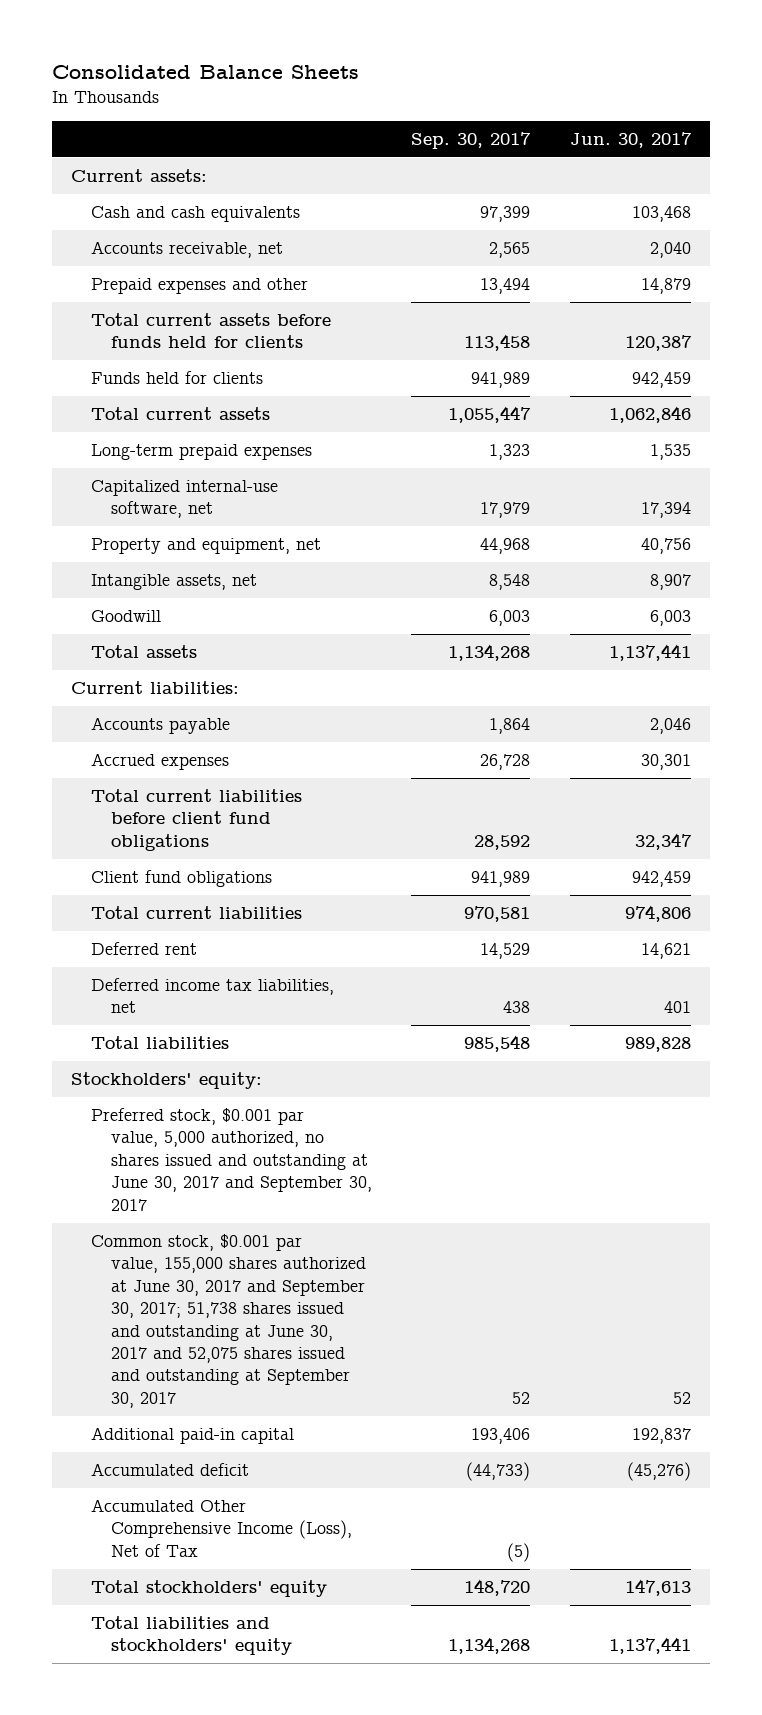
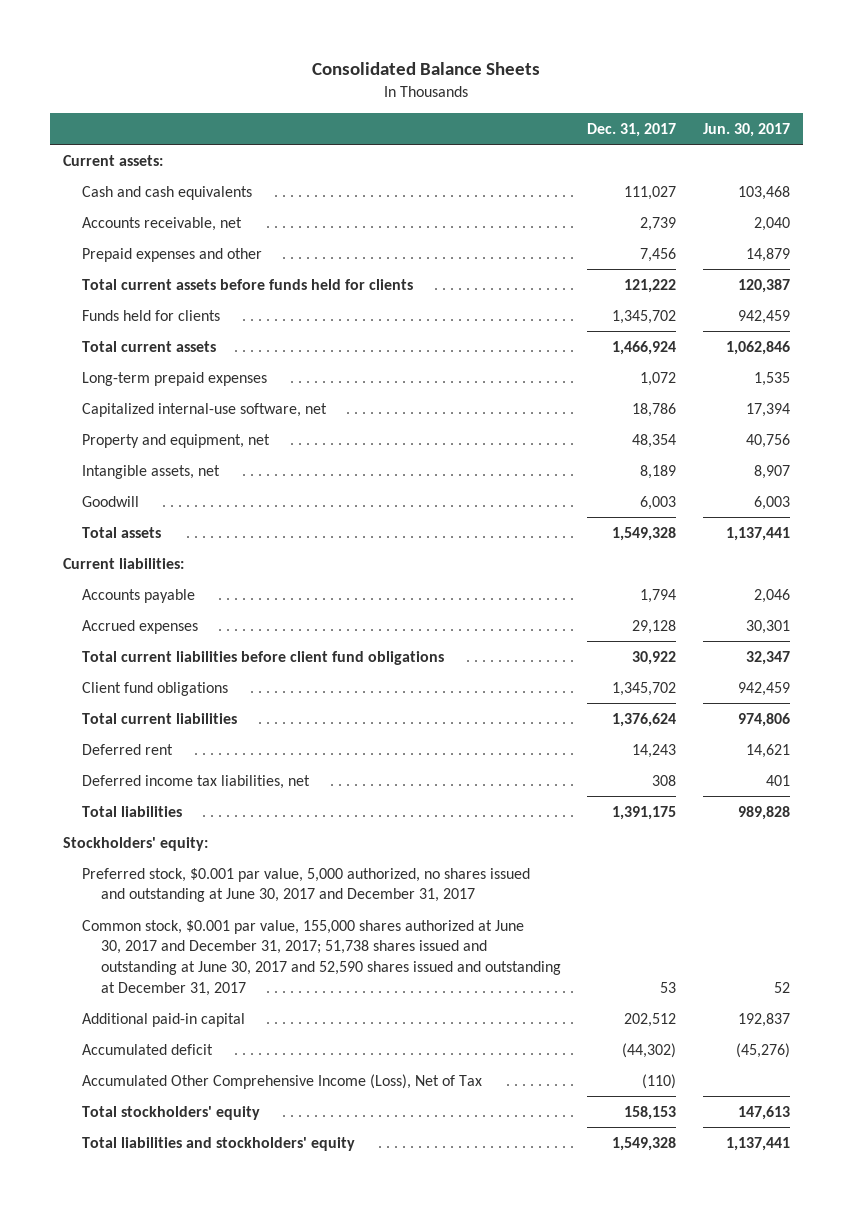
[411,131,532,149] Sep. 30, 2017 -> none
none -> [587,122,677,137] Dec. 31, 2017
[91,1108,372,1211] Preferred stock, $0.001 par value, 5,000 authorized, no shares issued and outstanding at June 30, 2017 and September 30, 2017 -> [81,867,530,903] Preferred stock, $0.001 par value, 5,000 authorized, no shares issued and outstanding at June 30, 2017 and December 31, 2017
[91,1234,366,1408] Common stock, $0.001 par value, 155,000 shares authorized at June 30, 2017 and September 30, 2017; 51,738 shares issued and outstanding at June 30, 2017 and 52,075 shares issued and outstanding at September 30, 2017 -> [81,919,561,997] Common stock, $0.001 par value, 155,000 shares authorized at June 30, 2017 and December 31, 2017; 51,738 shares issued and outstanding at June 30, 2017 and 52,590 shares issued and outstanding at December 31, 2017

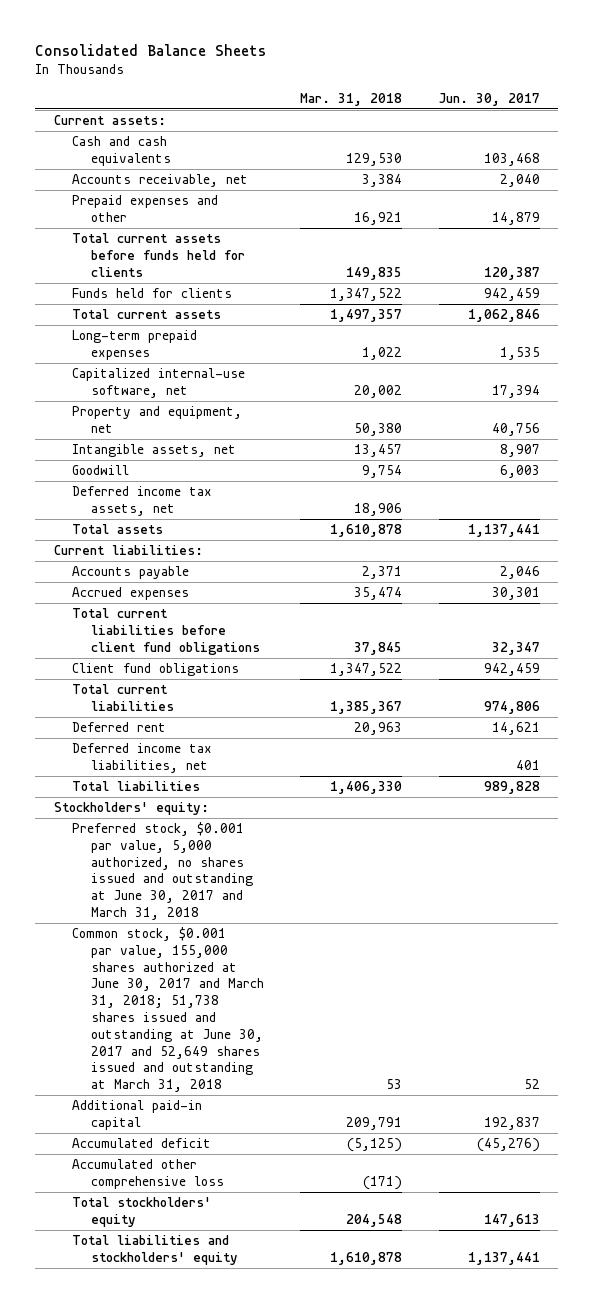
[587,122,677,137] Dec. 31, 2017 -> none
none -> [300,93,403,107] Mar. 31, 2018
none -> [72,486,213,516] Deferred income tax assets, net
[81,867,530,903] Preferred stock, $0.001 par value, 5,000 authorized, no shares issued and outstanding at June 30, 2017 and December 31, 2017 -> [72,822,253,921] Preferred stock, $0.001 par value, 5,000 authorized, no shares issued and outstanding at June 30, 2017 and March 31, 2018
[81,919,561,997] Common stock, $0.001 par value, 155,000 shares authorized at June 30, 2017 and December 31, 2017; 51,738 shares issued and outstanding at June 30, 2017 and 52,590 shares issued and outstanding at December 31, 2017 -> [72,927,264,1093] Common stock, $0.001 par value, 155,000 shares authorized at June 30, 2017 and March 31, 2018; 51,738 shares issued and outstanding at June 30, 2017 and 52,649 shares issued and outstanding at March 31, 2018
[81,1073,482,1089] Accumulated Other Comprehensive Income (Loss), Net of Tax -> [72,1159,224,1189] Accumulated other comprehensive loss

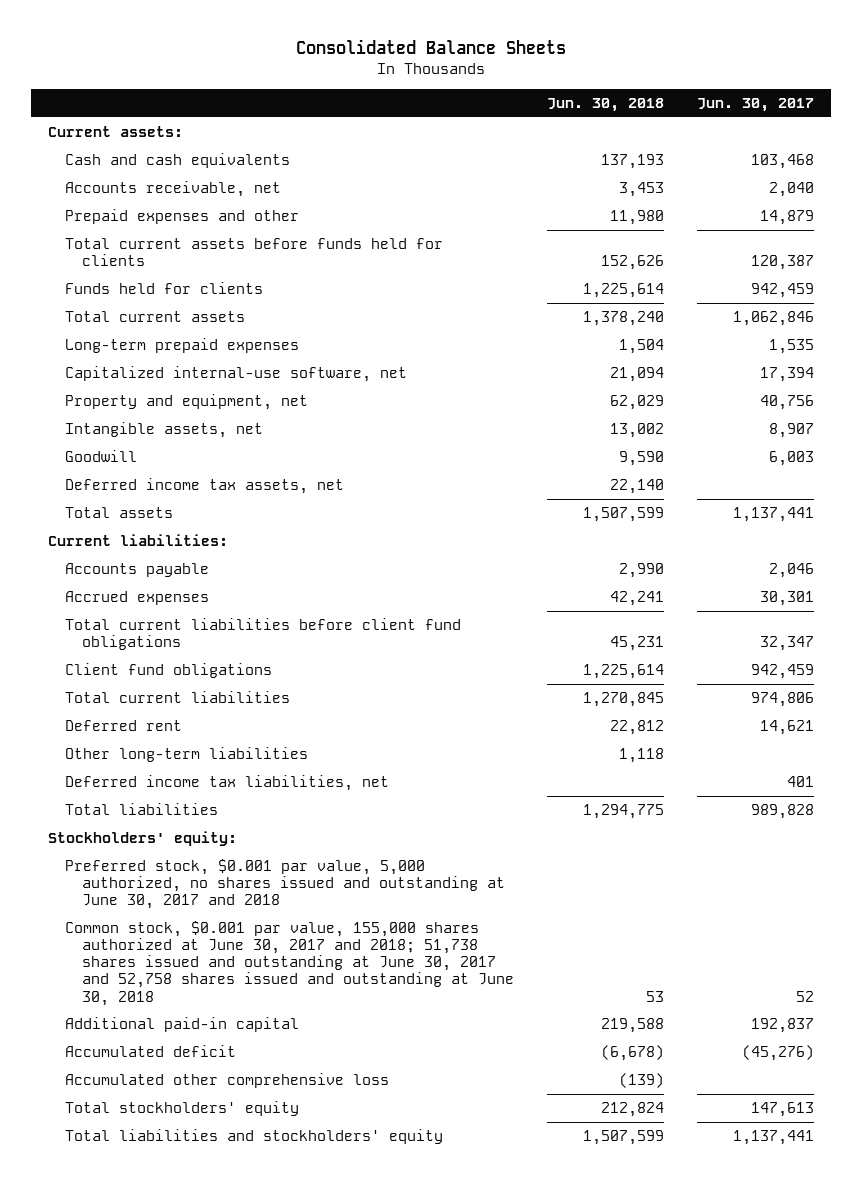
[300,93,403,107] Mar. 31, 2018 -> none
none -> [546,97,664,112] Jun. 30, 2018
none -> [64,747,308,763] Other long-term liabilities
[72,822,253,921] Preferred stock, $0.001 par value, 5,000 authorized, no shares issued and outstanding at June 30, 2017 and March 31, 2018 -> [64,859,505,910] Preferred stock, $0.001 par value, 5,000 authorized, no shares issued and outstanding at June 30, 2017 and 2018
[72,927,264,1093] Common stock, $0.001 par value, 155,000 shares authorized at June 30, 2017 and March 31, 2018; 51,738 shares issued and outstanding at June 30, 2017 and 52,649 shares issued and outstanding at March 31, 2018 -> [64,921,514,1006] Common stock, $0.001 par value, 155,000 shares authorized at June 30, 2017 and 2018; 51,738 shares issued and outstanding at June 30, 2017 and 52,758 shares issued and outstanding at June 30, 2018

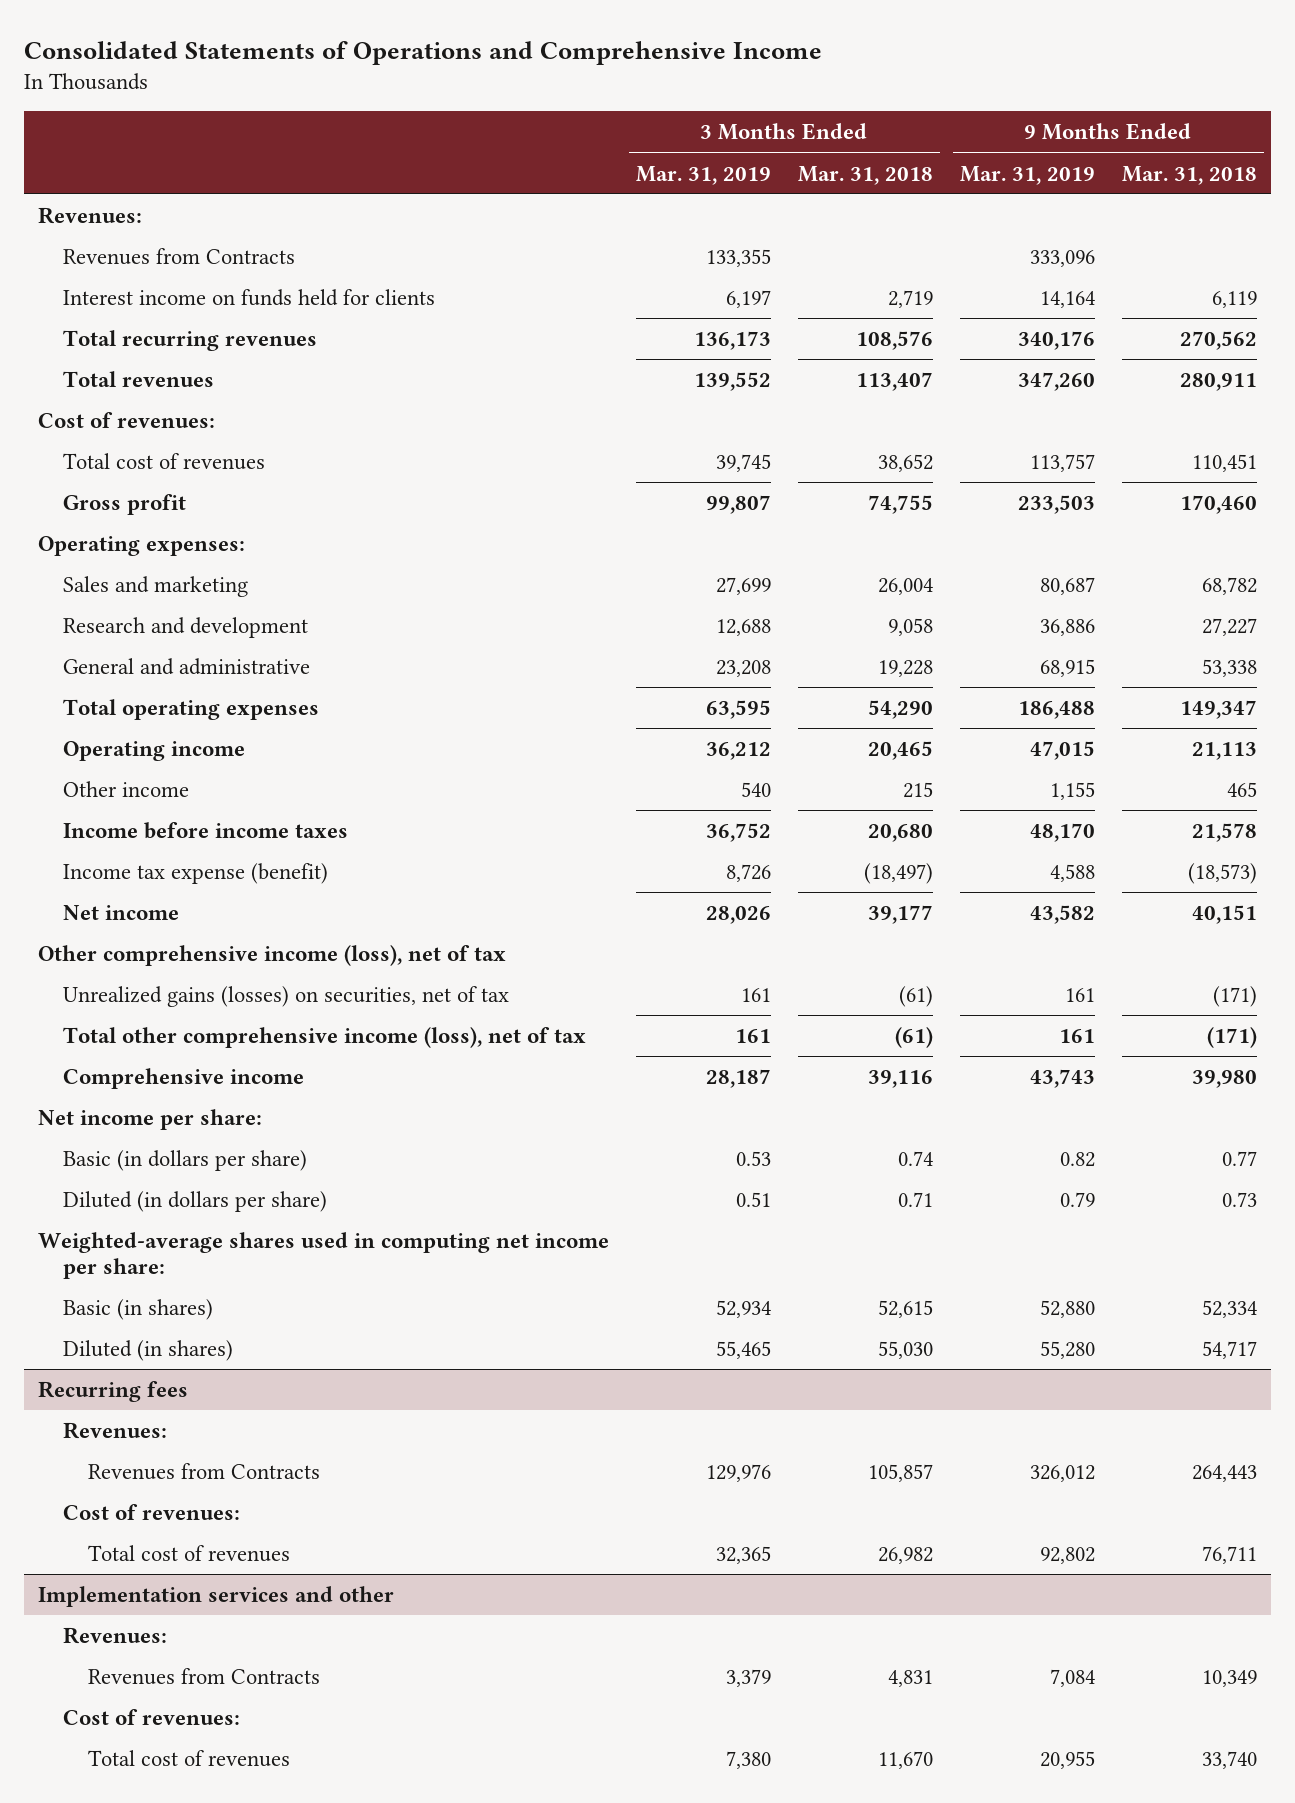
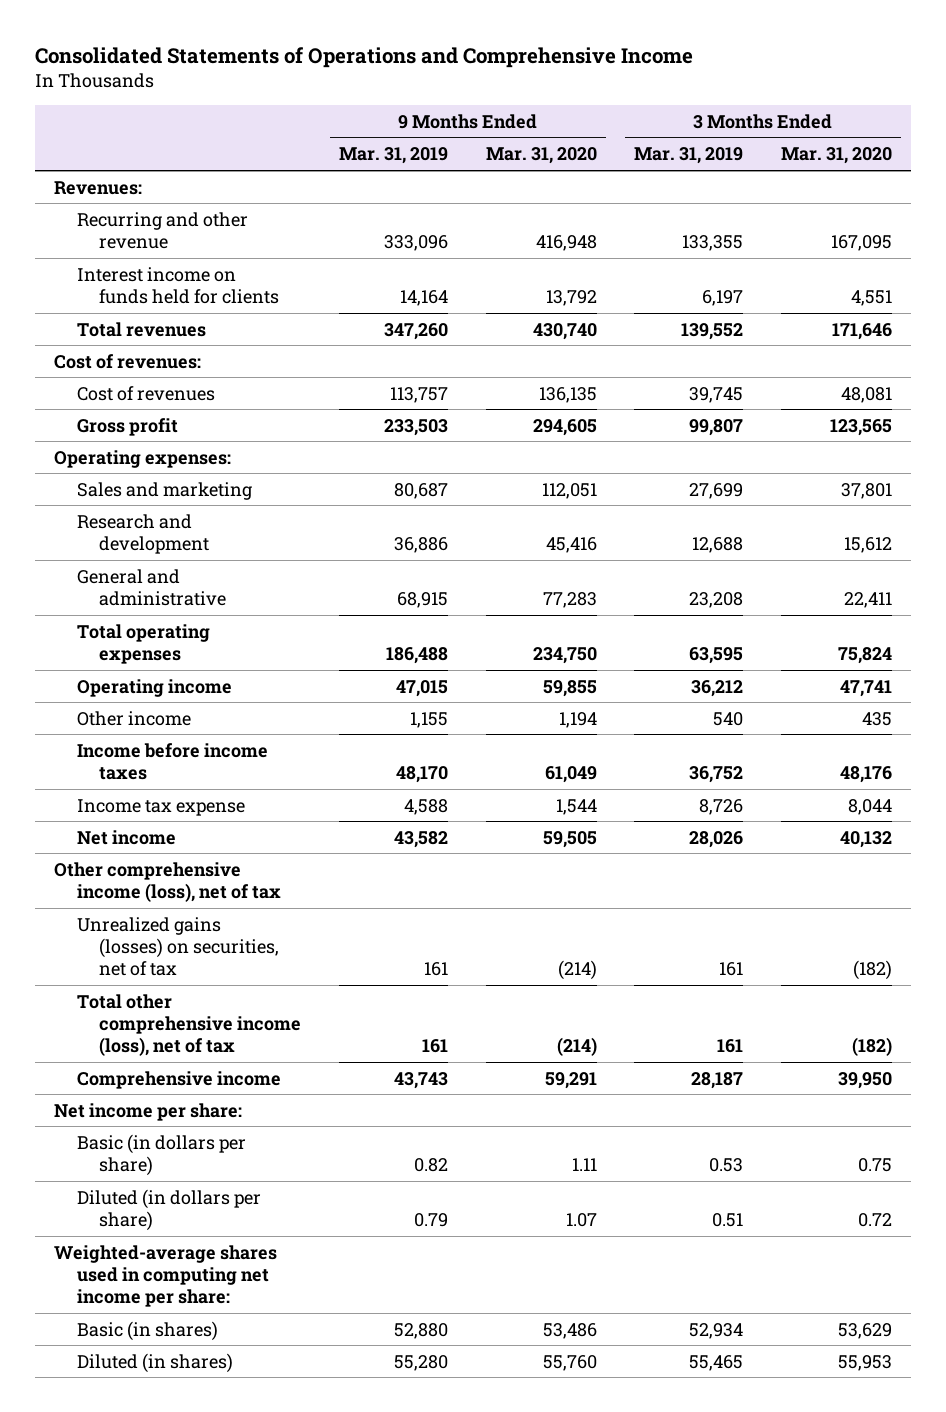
[797,165,933,185] Mar. 31, 2018 -> none
[1122,165,1258,185] Mar. 31, 2018 -> none
none -> [485,147,597,165] Mar. 31, 2020
none -> [780,147,892,165] Mar. 31, 2020
[62,247,295,265] Revenues from Contracts -> [76,211,248,250] Recurring and other revenue
[62,329,317,351] Total recurring revenues -> none
[62,452,265,470] Total cost of revenues -> [76,385,215,401] Cost of revenues
[62,862,328,884] Income tax expense (benefit) -> [76,798,245,816] Income tax expense
[37,1380,188,1402] Recurring fees -> none
[62,1421,167,1439] Revenues: -> none
[87,1462,320,1480] Revenues from Contracts -> none
[62,1503,240,1520] Cost of revenues: -> none
[87,1544,290,1562] Total cost of revenues -> none
[37,1585,394,1607] Implementation services and other -> none
[62,1626,167,1644] Revenues: -> none
[87,1667,320,1685] Revenues from Contracts -> none
[62,1708,240,1725] Cost of revenues: -> none
[87,1749,290,1767] Total cost of revenues -> none

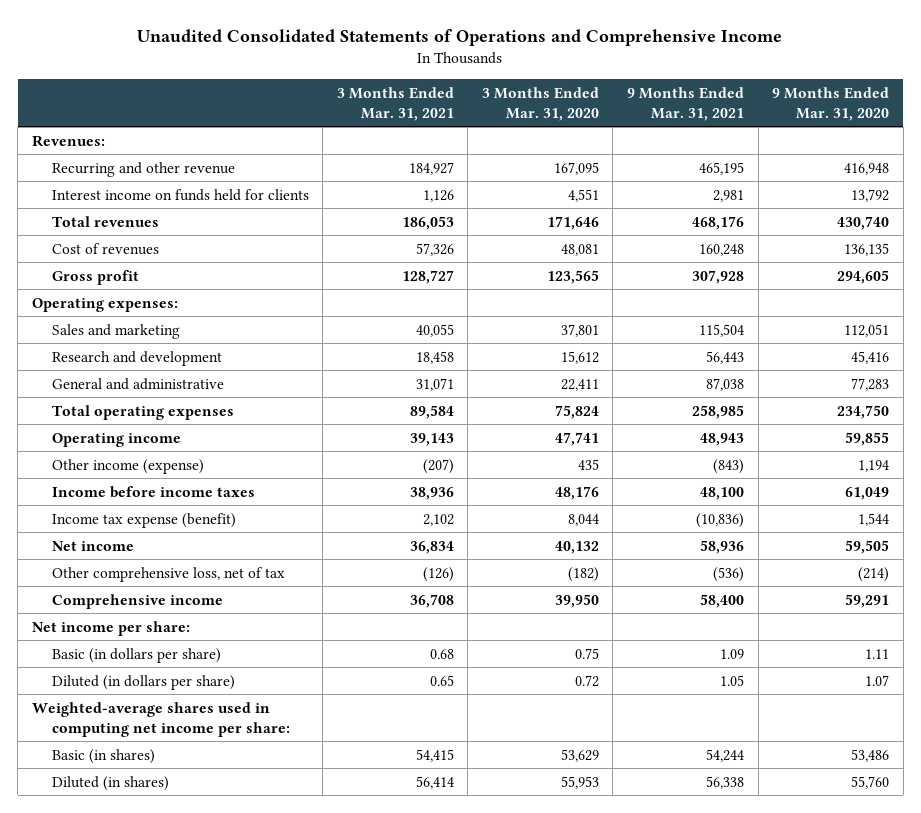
[35,47,694,69] Consolidated Statements of Operations and Comprehensive Income -> [137,29,783,47] Unaudited Consolidated Statements of Operations and Comprehensive Income
[338,147,448,165] Mar. 31, 2019 -> none
[634,147,744,165] Mar. 31, 2019 -> none
none -> [336,86,454,121] 3 Months Ended Mar. 31, 2021
none -> [626,86,744,121] 9 Months Ended Mar. 31, 2021
[54,353,202,369] Cost of revenues: -> none
[76,710,191,726] Other income -> [51,458,204,474] Other income (expense)
[76,798,245,816] Income tax expense -> [51,512,236,528] Income tax expense (benefit)
[54,861,281,903] Other comprehensive income (loss), net of tax -> none
[76,916,280,977] Unrealized gains (losses) on securities, net of tax -> none
[76,993,302,1057] Total other comprehensive income (loss), net of tax -> [51,566,285,582] Other comprehensive loss, net of tax

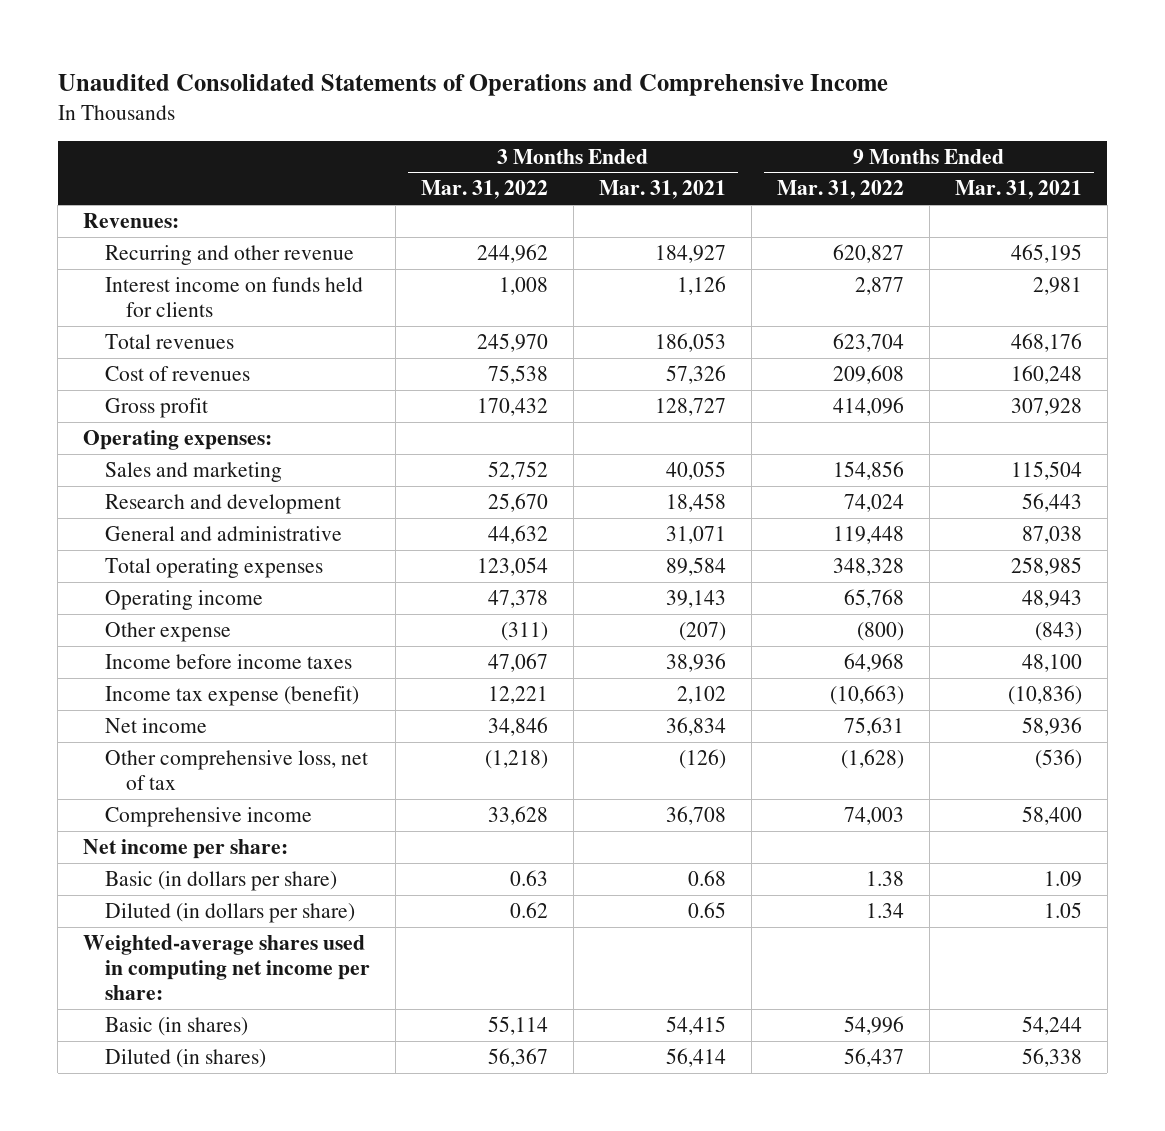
[481,86,599,121] 3 Months Ended Mar. 31, 2020 -> none
[772,86,890,121] 9 Months Ended Mar. 31, 2020 -> none
none -> [420,180,548,200] Mar. 31, 2022
none -> [776,180,904,200] Mar. 31, 2022
[51,458,204,474] Other income (expense) -> [104,621,231,642] Other expense

